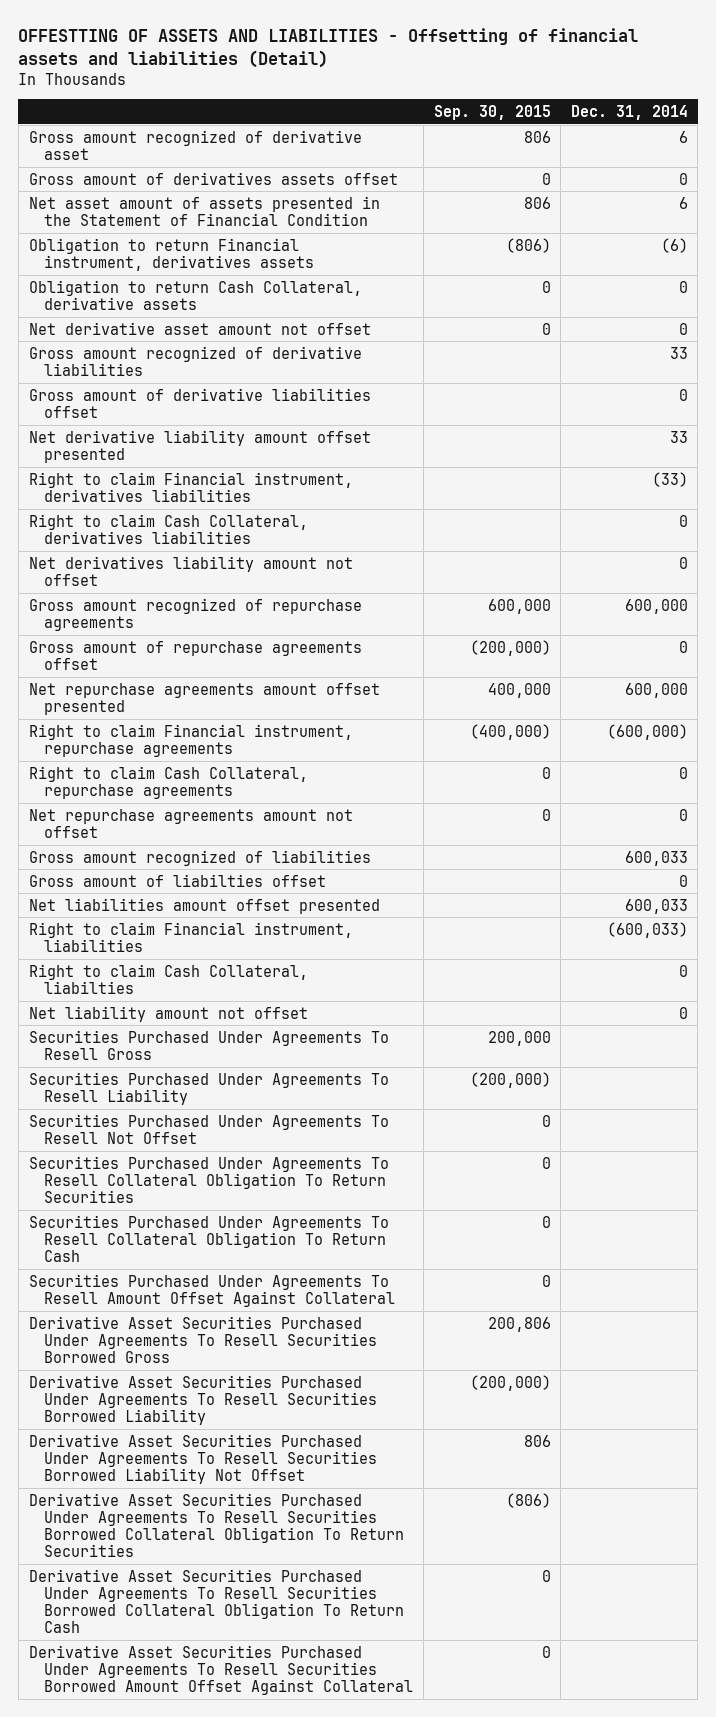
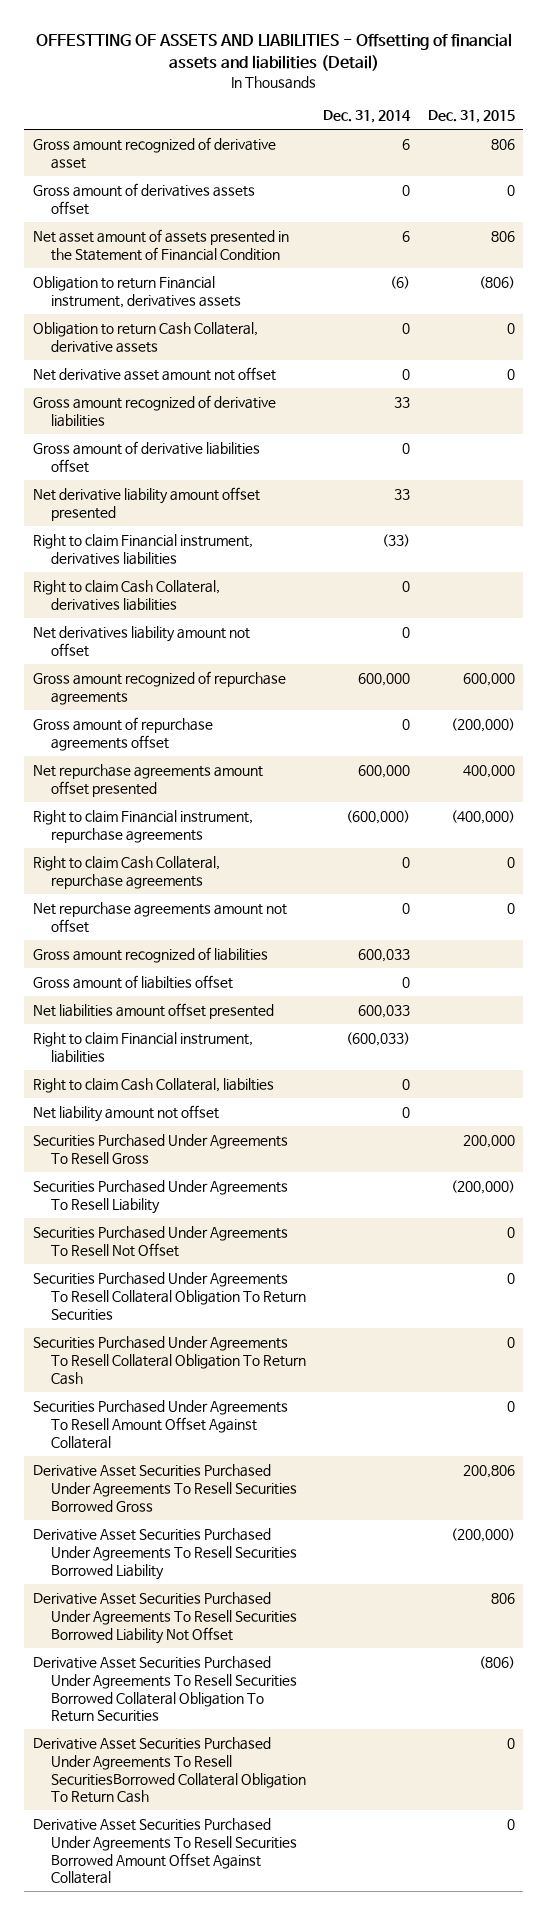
[433,105,551,121] Sep. 30, 2015 -> none
none -> [427,110,515,124] Dec. 31, 2015
[28,1568,405,1634] Derivative Asset Securities Purchased Under Agreements To Resell Securities Borrowed Collateral Obligation To Return Cash -> [32,1737,307,1804] Derivative Asset Securities Purchased Under Agreements To Resell SecuritiesBorrowed Collateral Obligation To Return Cash

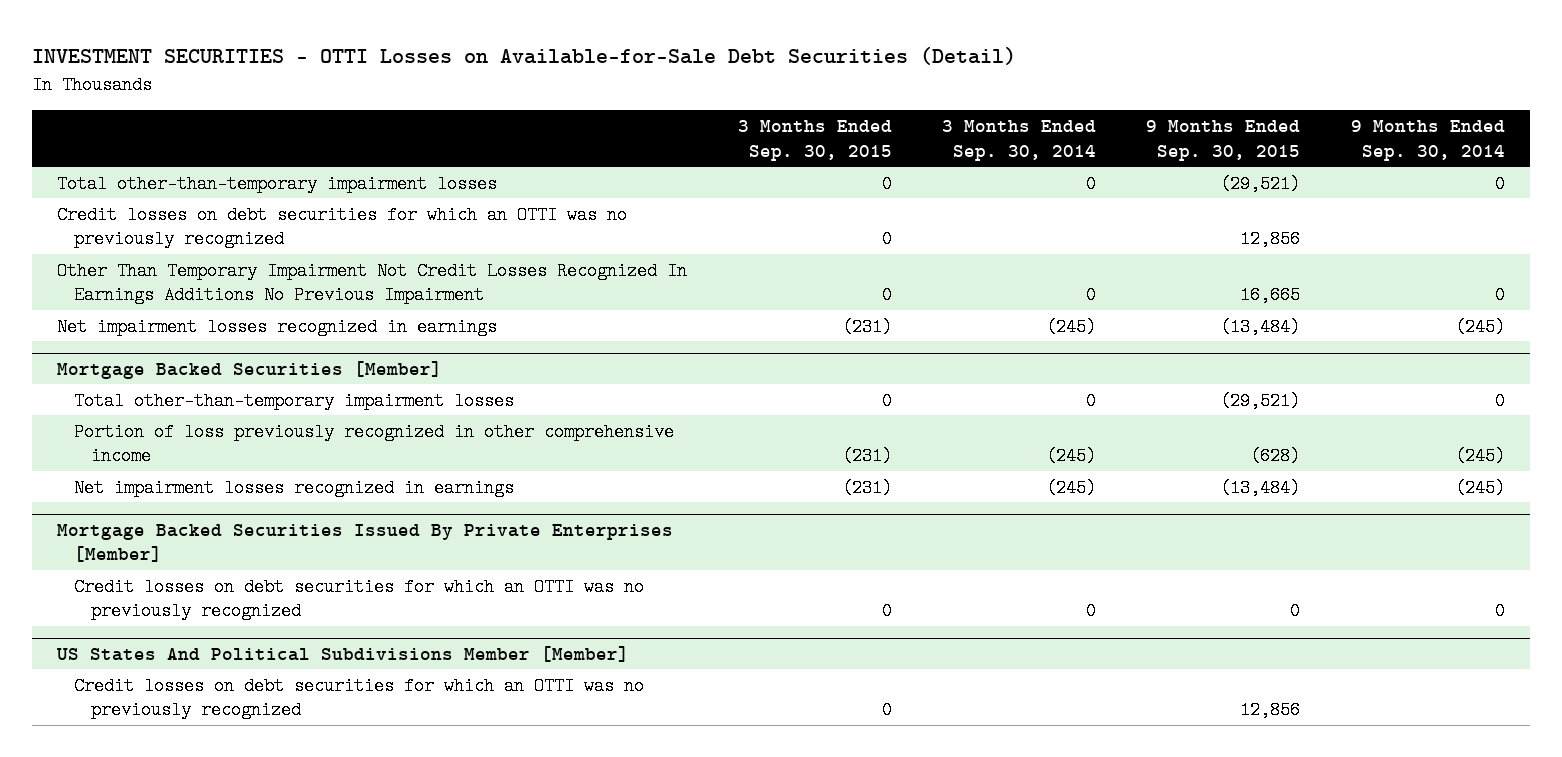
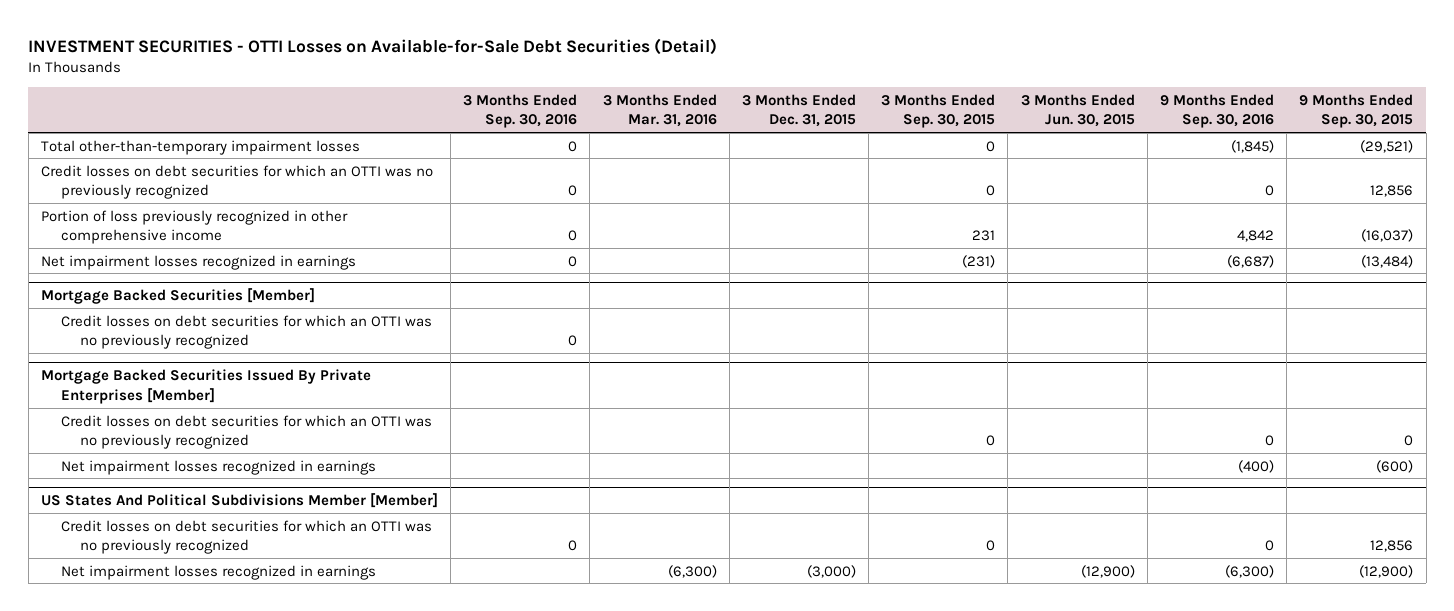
[941,120,1096,161] 3 Months Ended Sep. 30, 2014 -> none
[1350,120,1505,161] 9 Months Ended Sep. 30, 2014 -> none
none -> [463,93,578,129] 3 Months Ended Sep. 30, 2016
none -> [602,93,717,128] 3 Months Ended Mar. 31, 2016
none -> [741,93,856,128] 3 Months Ended Dec. 31, 2015
none -> [1020,93,1135,128] 3 Months Ended Jun. 30, 2015
none -> [1160,93,1275,129] 9 Months Ended Sep. 30, 2016
[57,261,688,305] Other Than Temporary Impairment Not Credit Losses Recognized In Earnings Additions No Previous Impairment -> none
none -> [40,209,348,244] Portion of loss previously recognized in other comprehensive income
[74,391,515,410] Total other-than-temporary impairment losses -> none
[74,422,675,466] Portion of loss previously recognized in other comprehensive income -> none
[74,478,515,497] Net impairment losses recognized in earnings -> none
none -> [60,314,432,349] Credit losses on debt securities for which an OTTI was no previously recognized
none -> [60,459,376,475] Net impairment losses recognized in earnings
none -> [60,564,376,580] Net impairment losses recognized in earnings

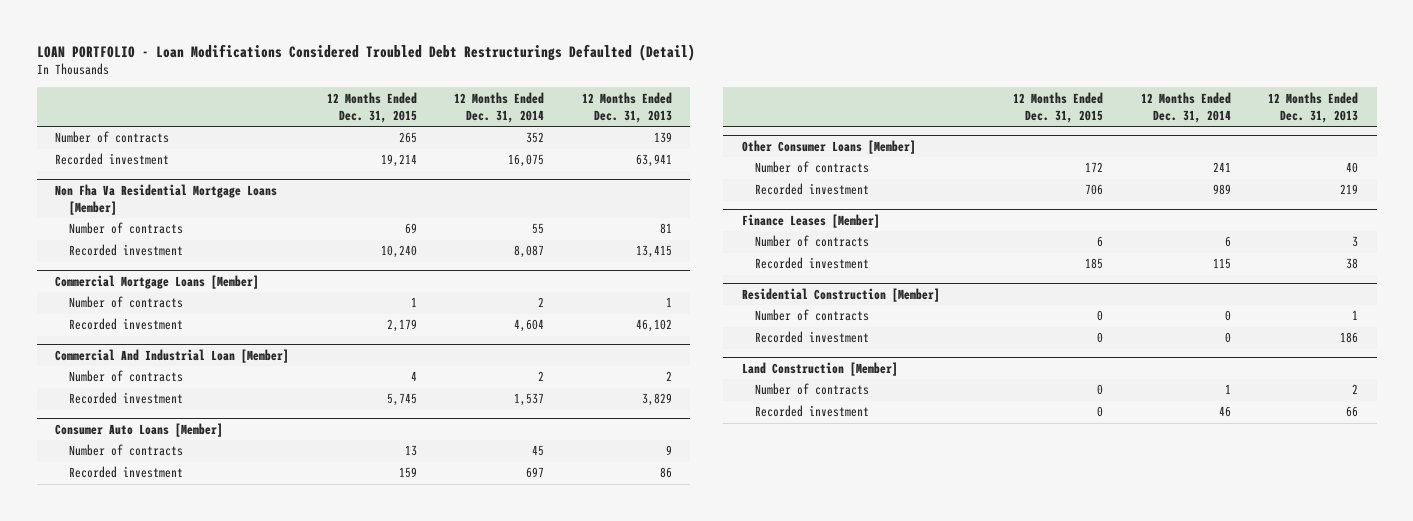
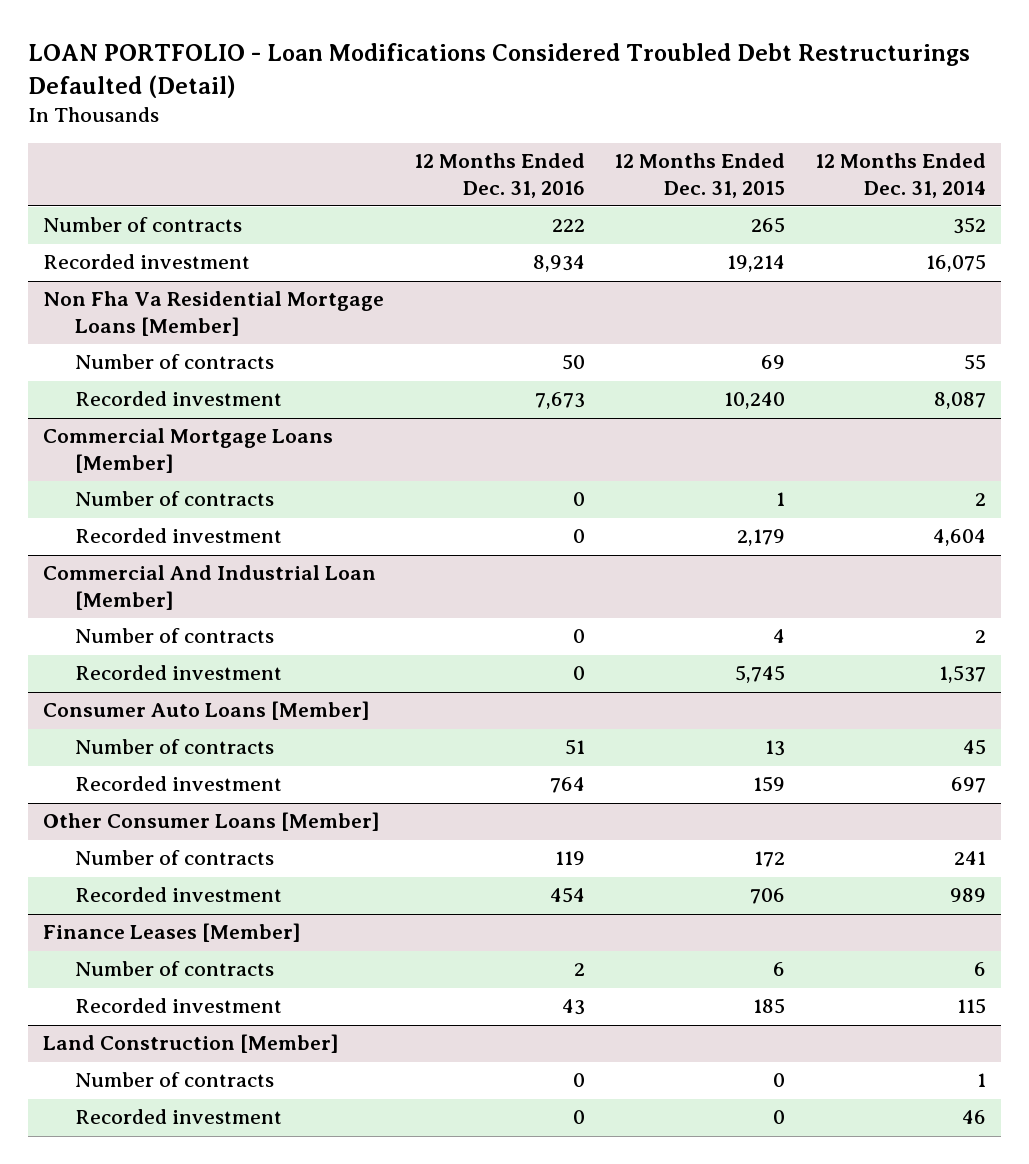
[581,91,672,123] 12 Months Ended Dec. 31, 2013 -> none
none -> [413,153,585,198] 12 Months Ended Dec. 31, 2016
[741,287,940,302] Residential Construction [Member] -> none
[755,309,870,322] Number of contracts -> none
[755,331,870,344] Recorded investment -> none

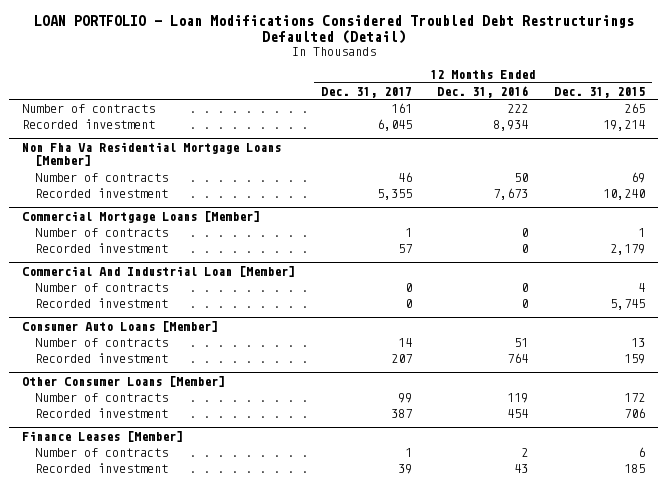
[815,153,987,198] 12 Months Ended Dec. 31, 2014 -> none
none -> [320,86,412,98] Dec. 31, 2017
[43,1034,340,1054] Land Construction [Member] -> none
[75,1072,275,1088] Number of contracts -> none
[75,1109,283,1125] Recorded investment -> none

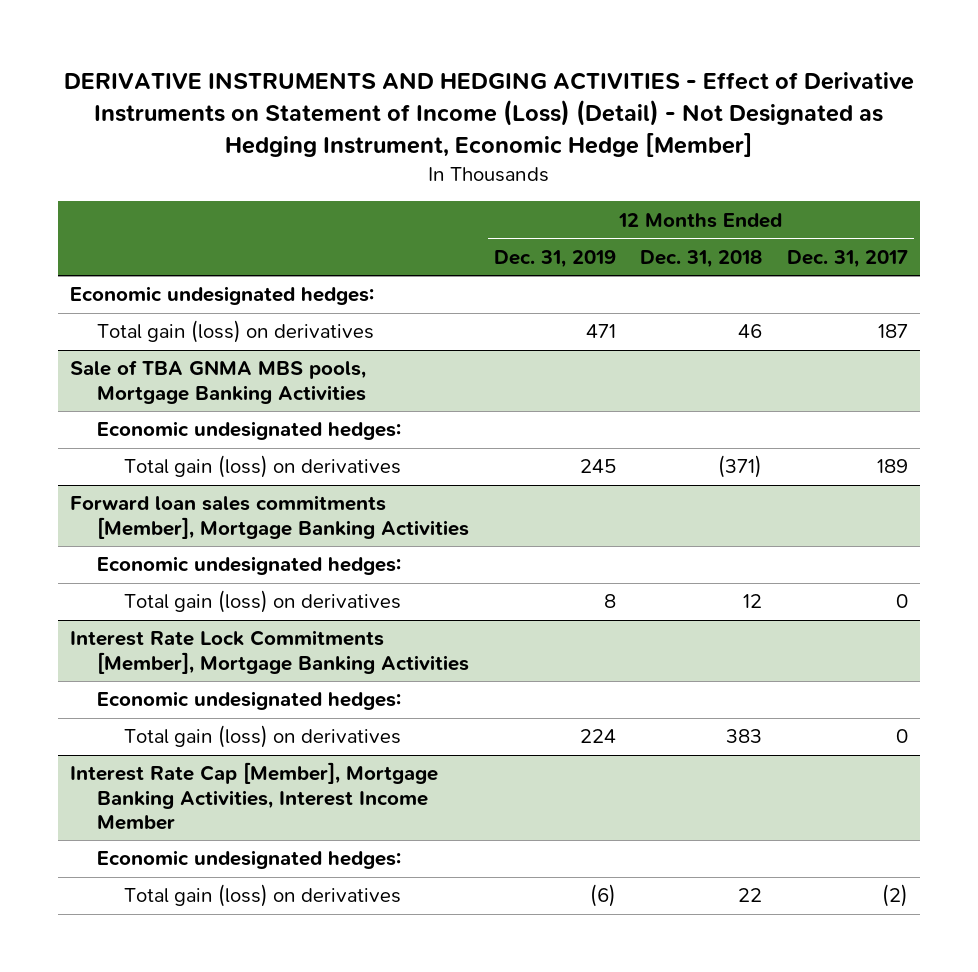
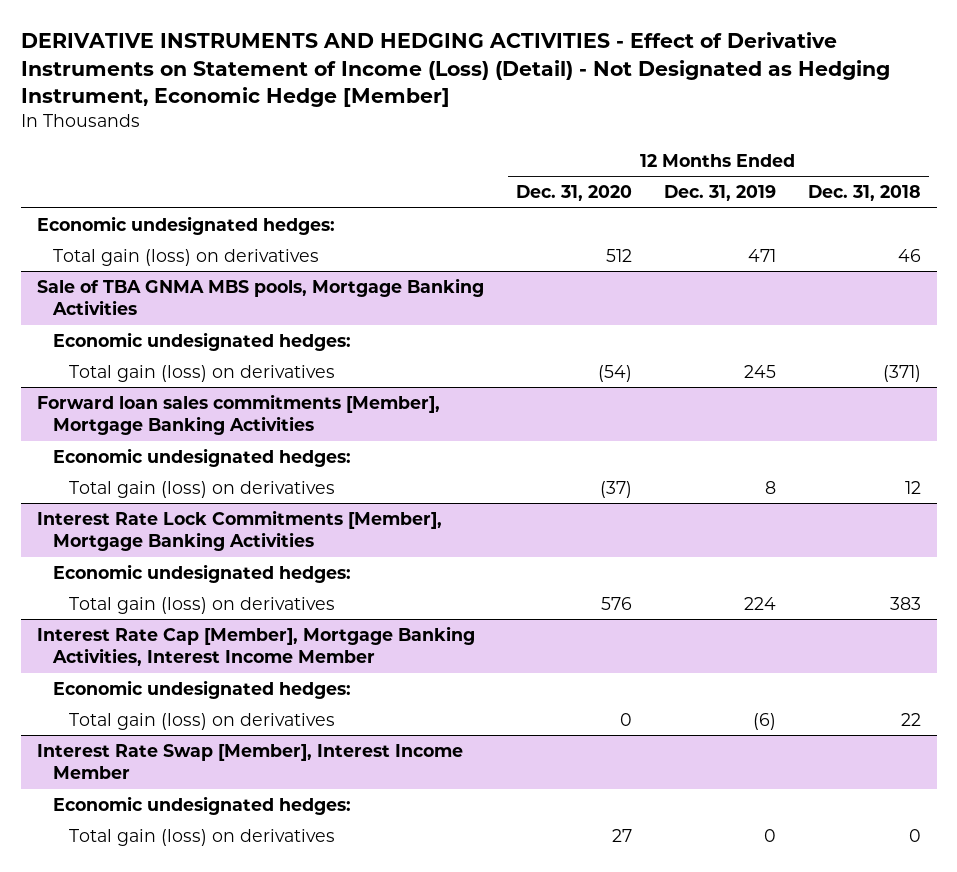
[787,249,909,268] Dec. 31, 2017 -> none
none -> [515,185,632,202] Dec. 31, 2020
none -> [36,743,463,780] Interest Rate Swap [Member], Interest Income Member
none -> [52,795,351,815] Economic undesignated hedges:
none -> [68,828,335,846] Total gain (loss) on derivatives

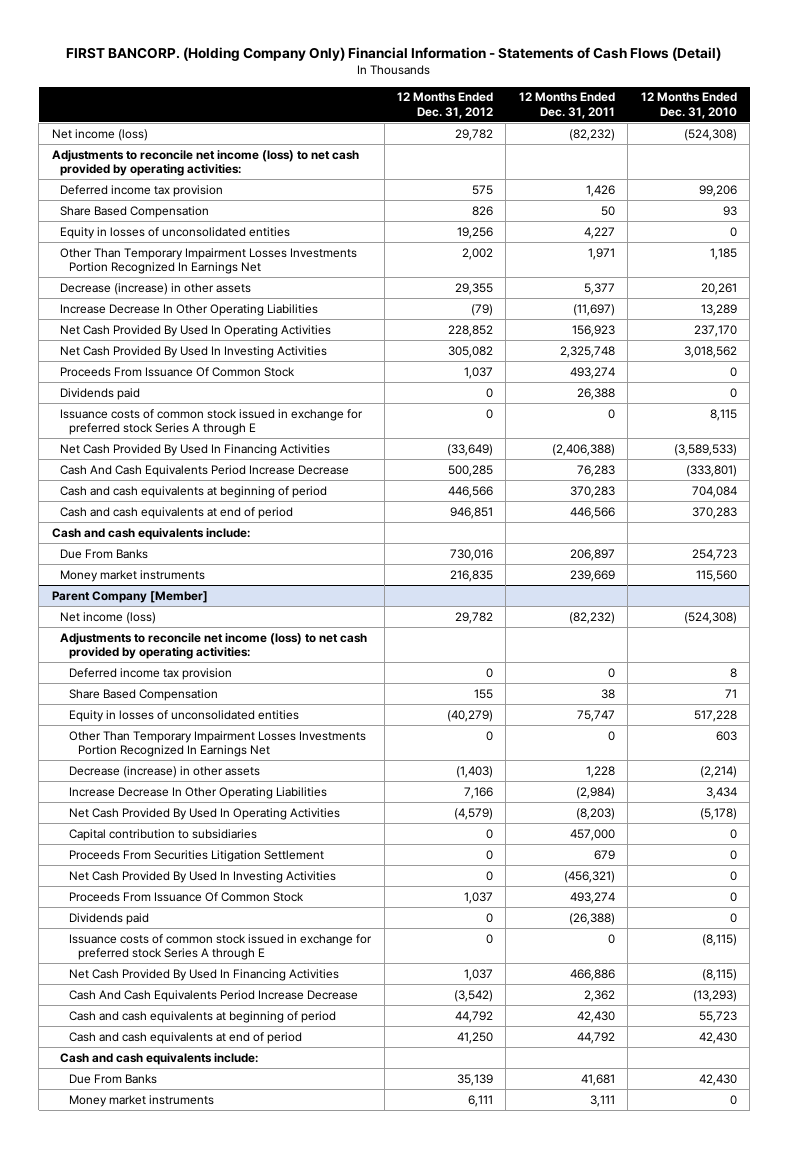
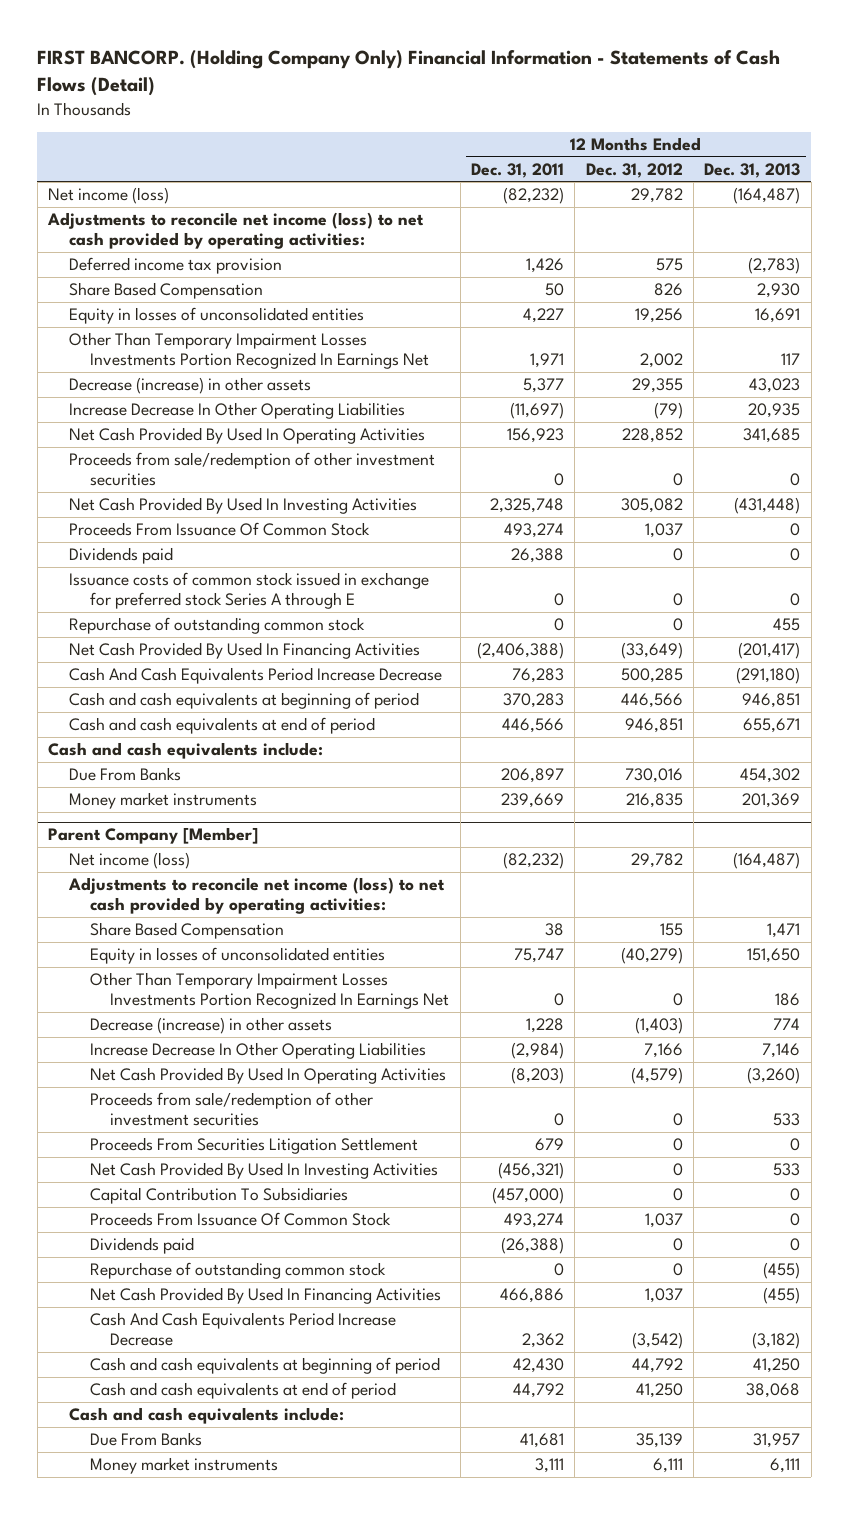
[640,92,737,119] 12 Months Ended Dec. 31, 2010 -> none
none -> [704,162,801,178] Dec. 31, 2013
none -> [68,452,435,487] Proceeds from sale/redemption of other investment securities
none -> [68,617,365,635] Repurchase of outstanding common stock
[69,667,233,680] Deferred income tax provision -> none
[69,828,258,841] Capital contribution to subsidiaries -> none
none -> [89,1092,373,1127] Proceeds from sale/redemption of other investment securities
none -> [89,1187,348,1205] Capital Contribution To Subsidiaries
[69,933,373,960] Issuance costs of common stock issued in exchange for preferred stock Series A through E -> none
none -> [89,1262,386,1280] Repurchase of outstanding common stock

